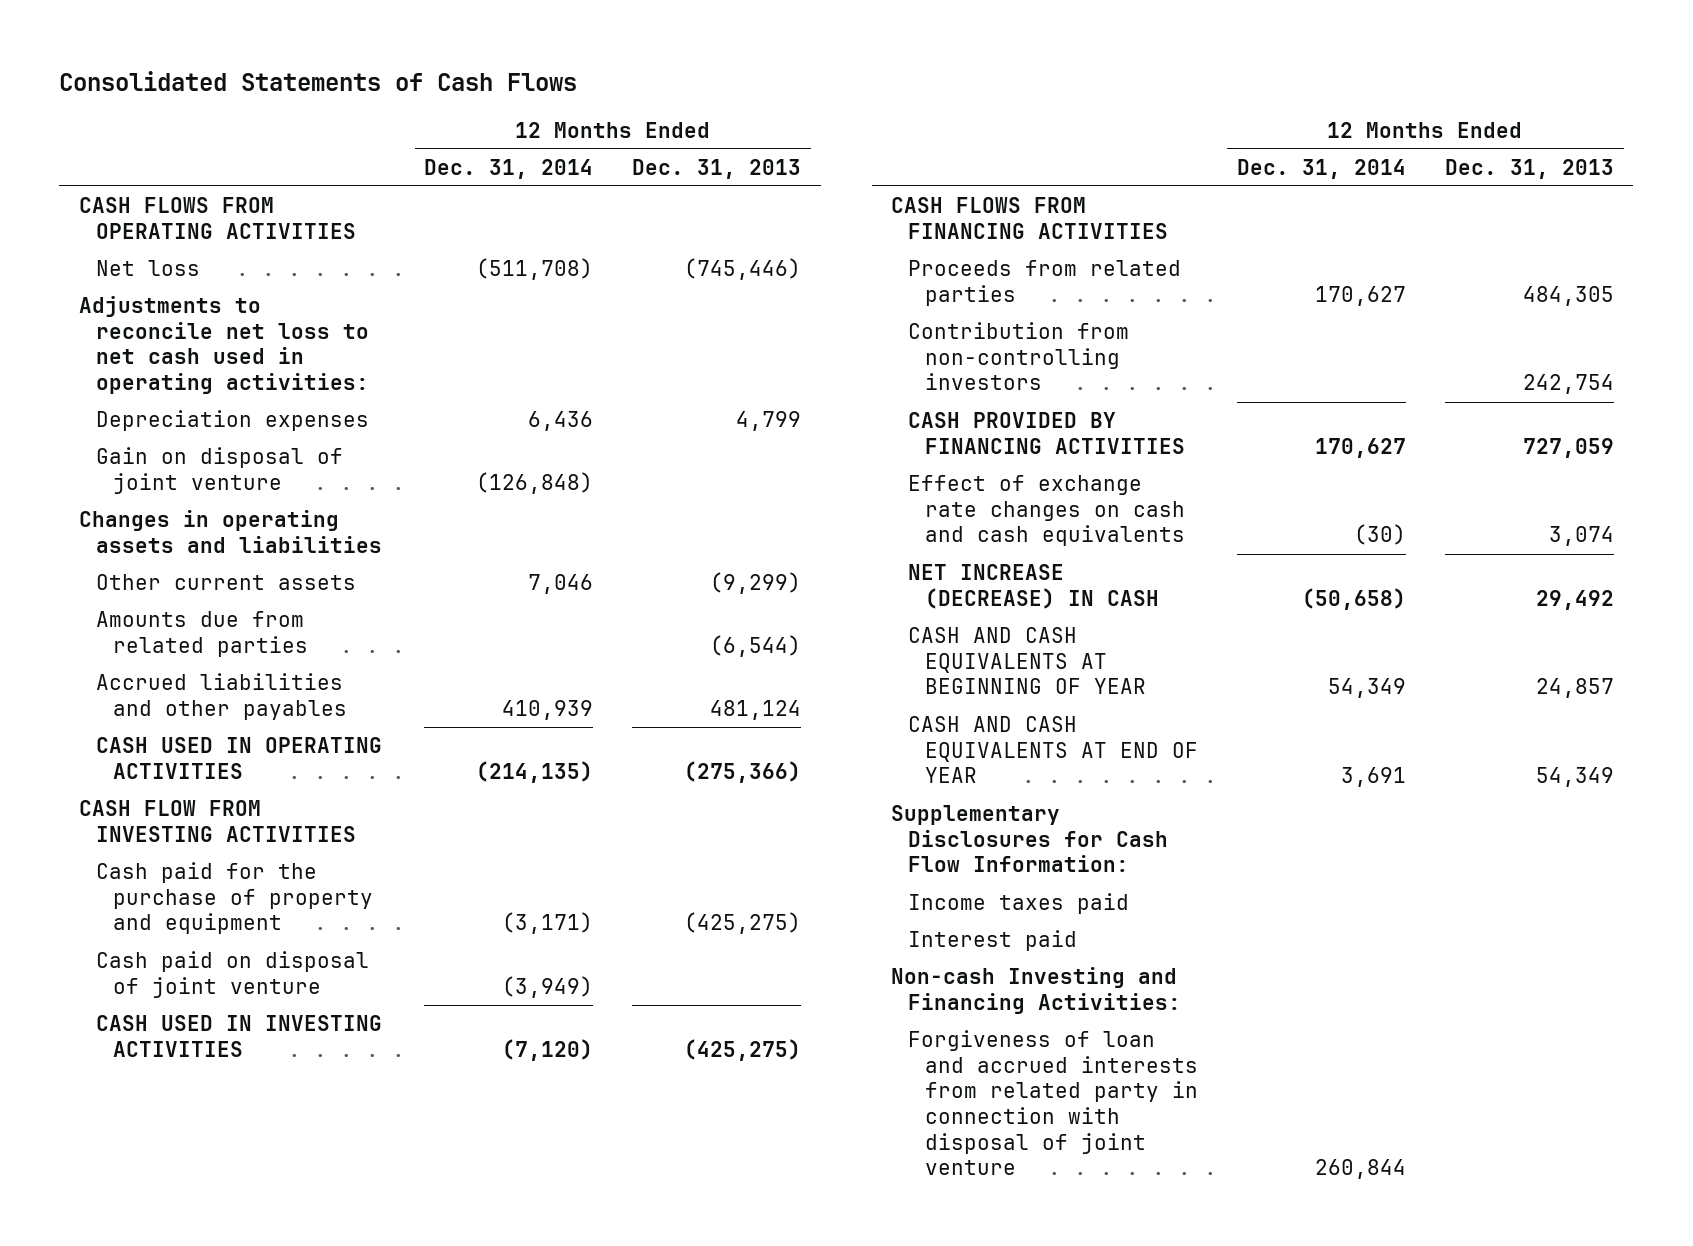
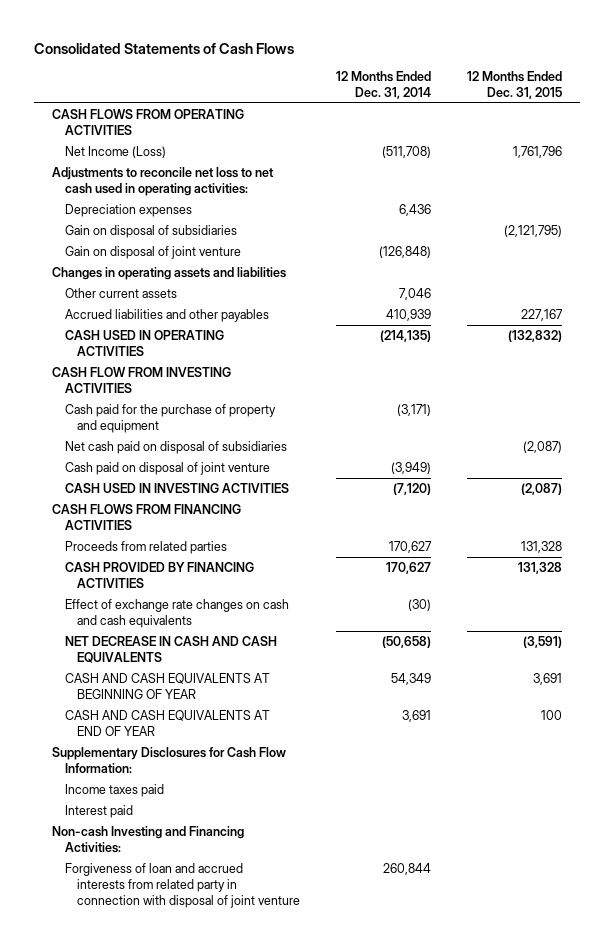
[632,158,802,179] Dec. 31, 2013 -> none
none -> [467,71,563,100] 12 Months Ended Dec. 31, 2015
[95,260,200,277] Net loss -> [64,145,166,158] Net Income (Loss)
none -> [64,224,237,238] Gain on disposal of subsidiaries
[95,611,308,657] Amounts due from related parties -> none
none -> [64,440,287,454] Net cash paid on disposal of subsidiaries
[908,322,1130,391] Contribution from non-controlling investors -> none
[908,564,1160,609] NET INCREASE (DECREASE) IN CASH -> [64,635,277,663] NET DECREASE IN CASH AND CASH EQUIVALENTS

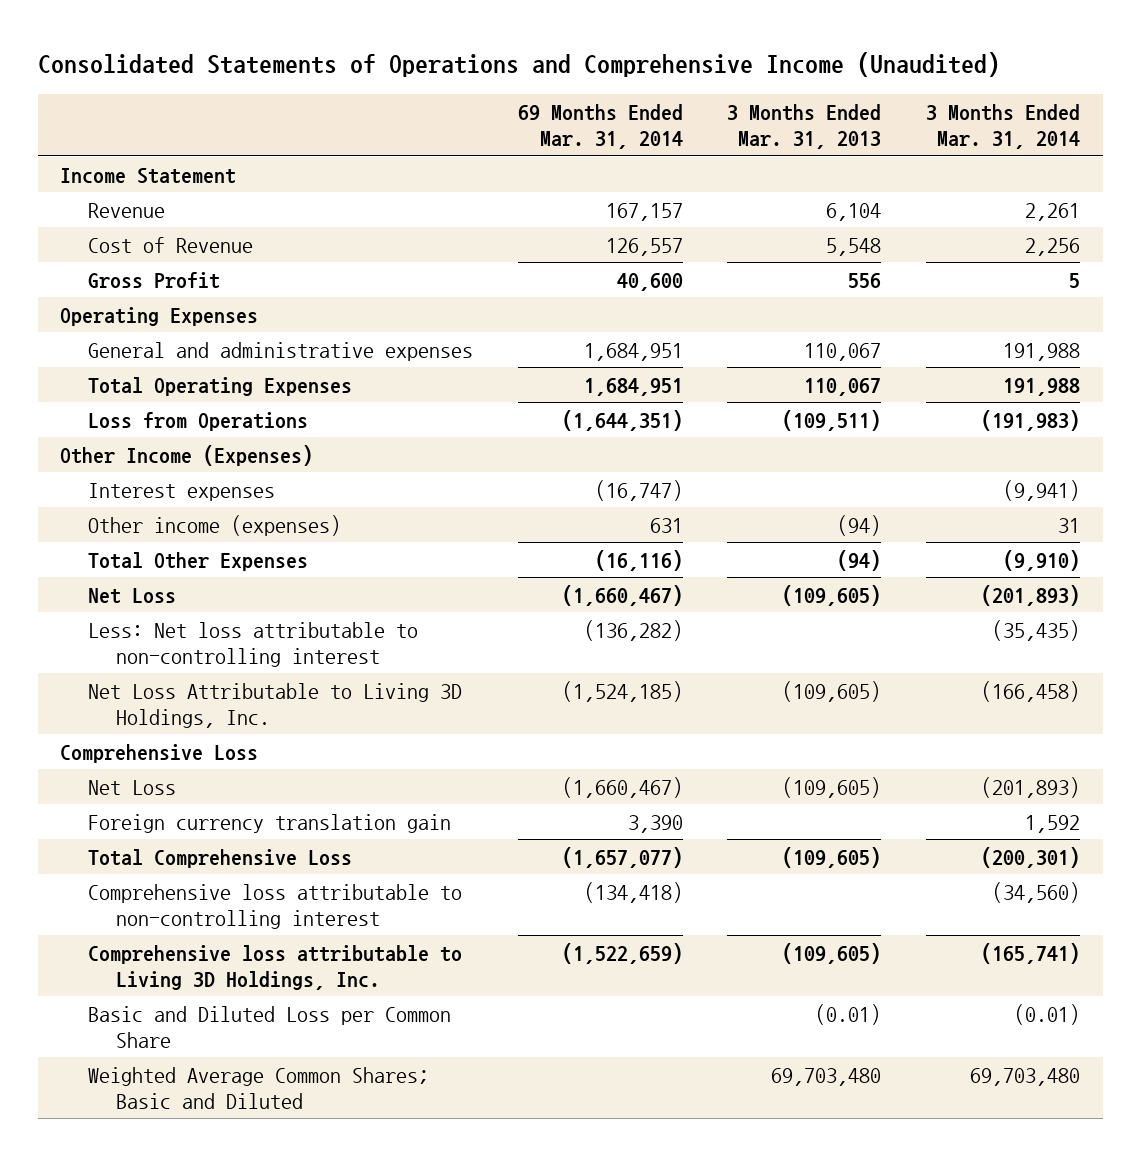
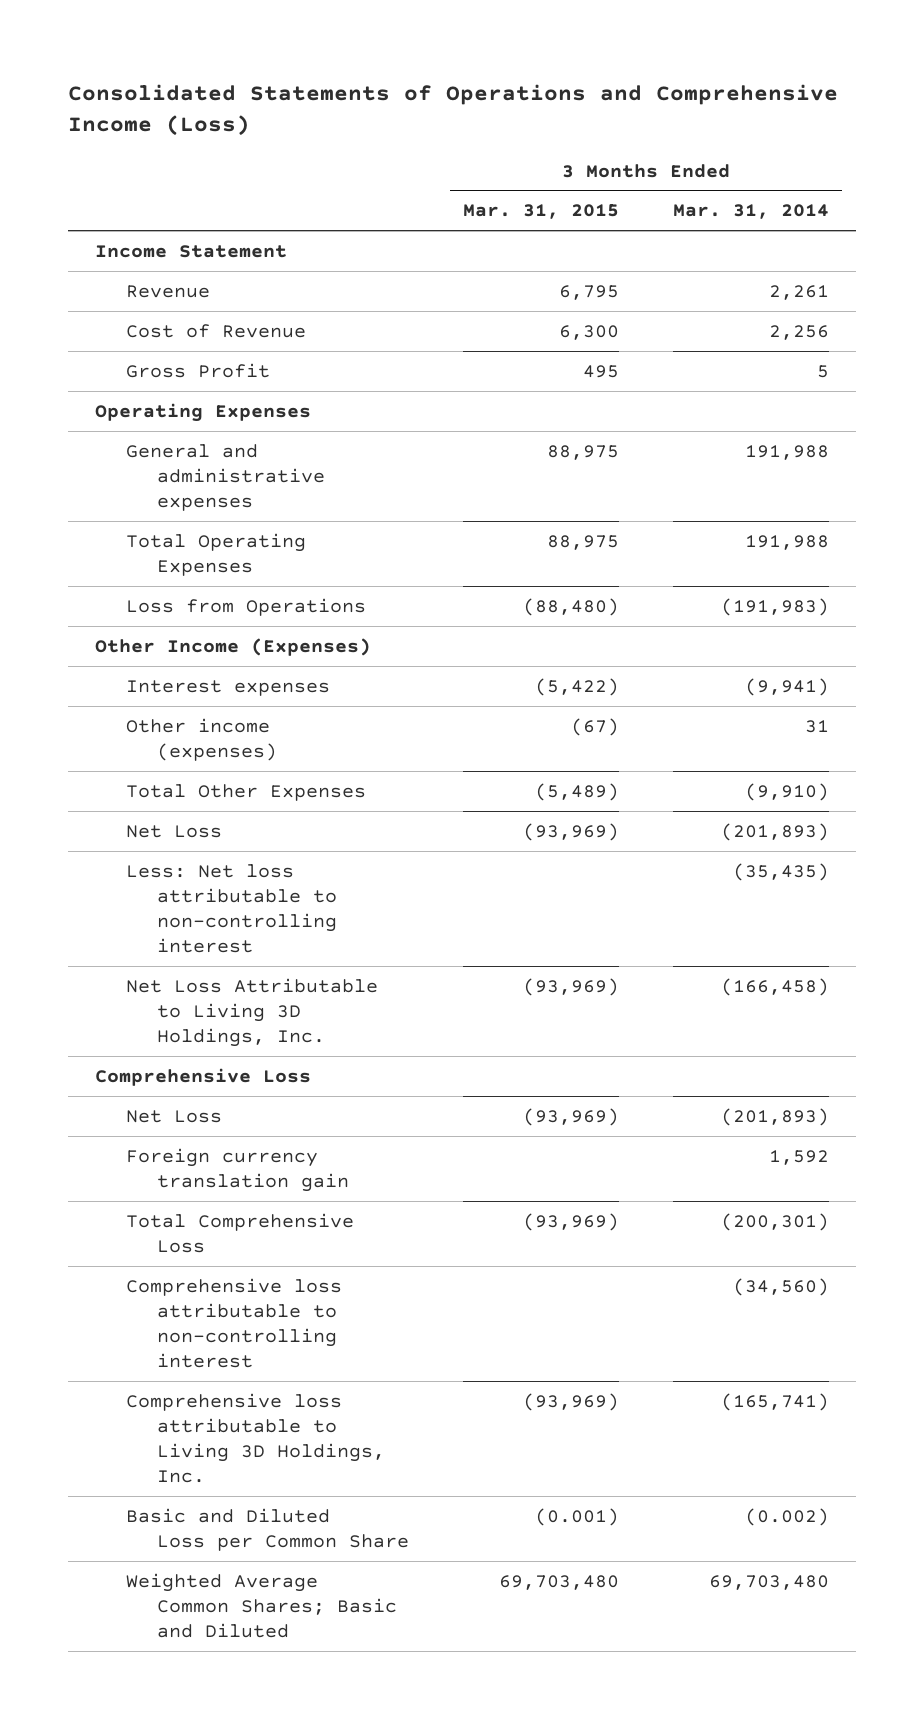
[37,52,1000,78] Consolidated Statements of Operations and Comprehensive Income (Unaudited) -> [68,83,839,136] Consolidated Statements of Operations and Comprehensive Income (Loss)
[517,103,683,150] 69 Months Ended Mar. 31, 2014 -> none
[727,103,882,150] 3 Months Ended Mar. 31, 2013 -> none
none -> [462,204,619,220] Mar. 31, 2015
[1014,1003,1081,1025] (0.01) -> [744,1507,829,1526] (0.002)

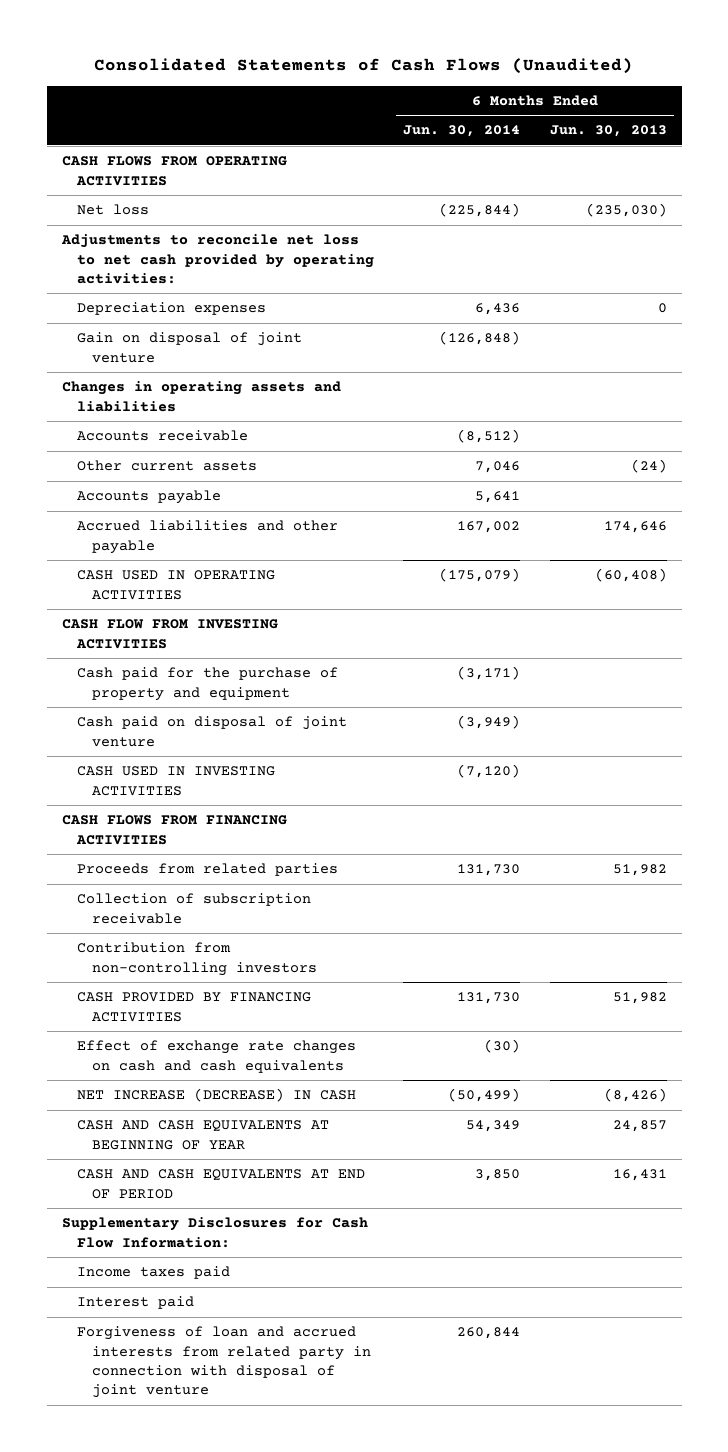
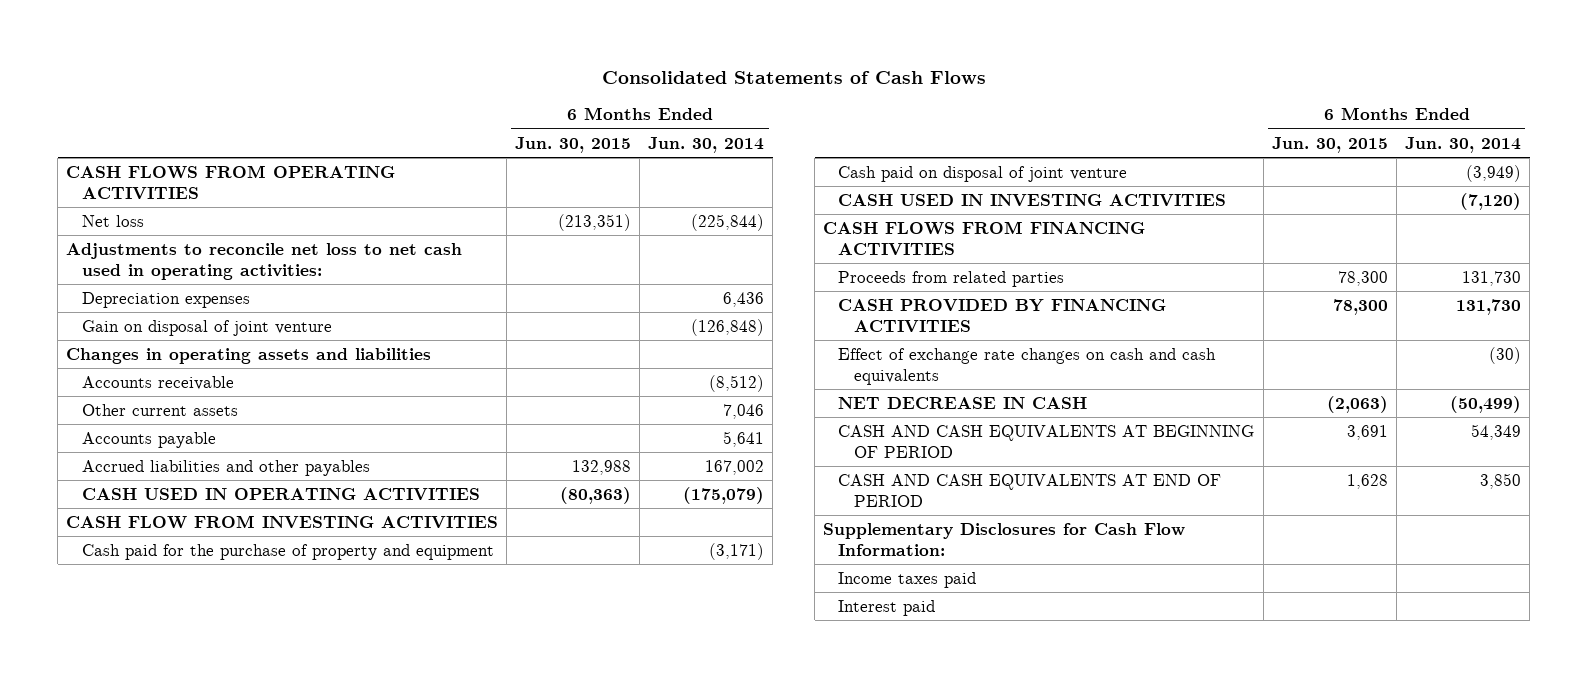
[94,58,634,75] Consolidated Statements of Cash Flows (Unaudited) -> [601,70,986,84] Consolidated Statements of Cash Flows
[549,125,667,138] Jun. 30, 2013 -> none
none -> [515,136,632,153] Jun. 30, 2015
[60,234,374,284] Adjustments to reconcile net loss to net cash provided by operating activities: -> [66,242,463,280] Adjustments to reconcile net loss to net cash used in operating activities:
[76,520,338,554] Accrued liabilities and other payable -> [81,459,370,476] Accrued liabilities and other payables
[76,893,311,924] Collection of subscription receivable -> none
[76,942,317,976] Contribution from non-controlling investors -> none
[76,1088,356,1103] NET INCREASE (DECREASE) IN CASH -> [838,396,1088,409] NET DECREASE IN CASH
[76,1120,329,1150] CASH AND CASH EQUIVALENTS AT BEGINNING OF YEAR -> [838,424,1255,458] CASH AND CASH EQUIVALENTS AT BEGINNING OF PERIOD
[76,1326,371,1399] Forgiveness of loan and accrued interests from related party in connection with disposal of joint venture -> none

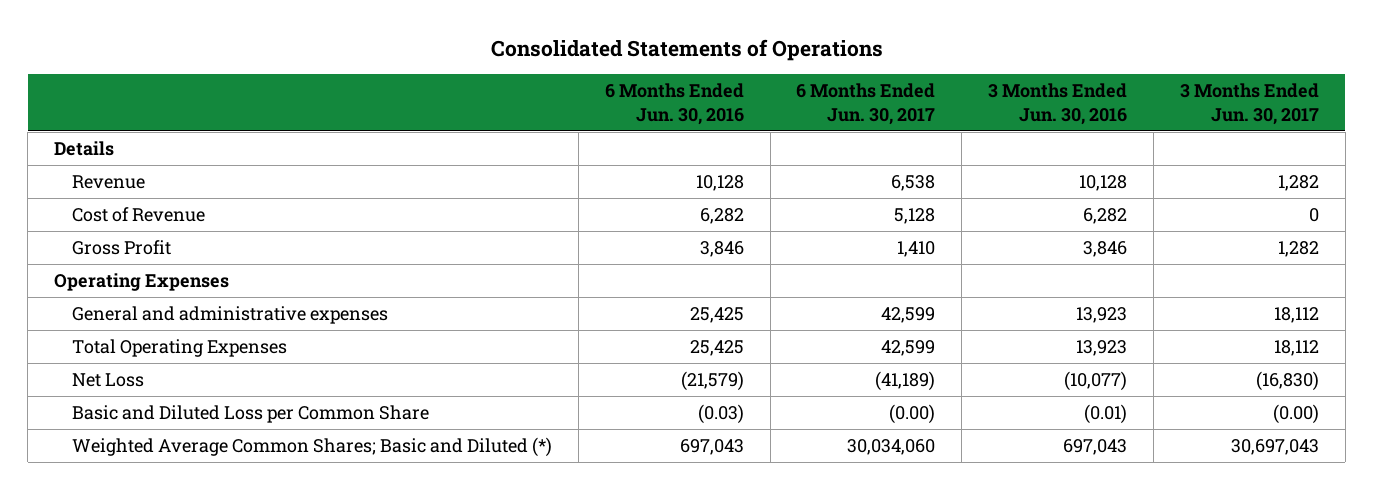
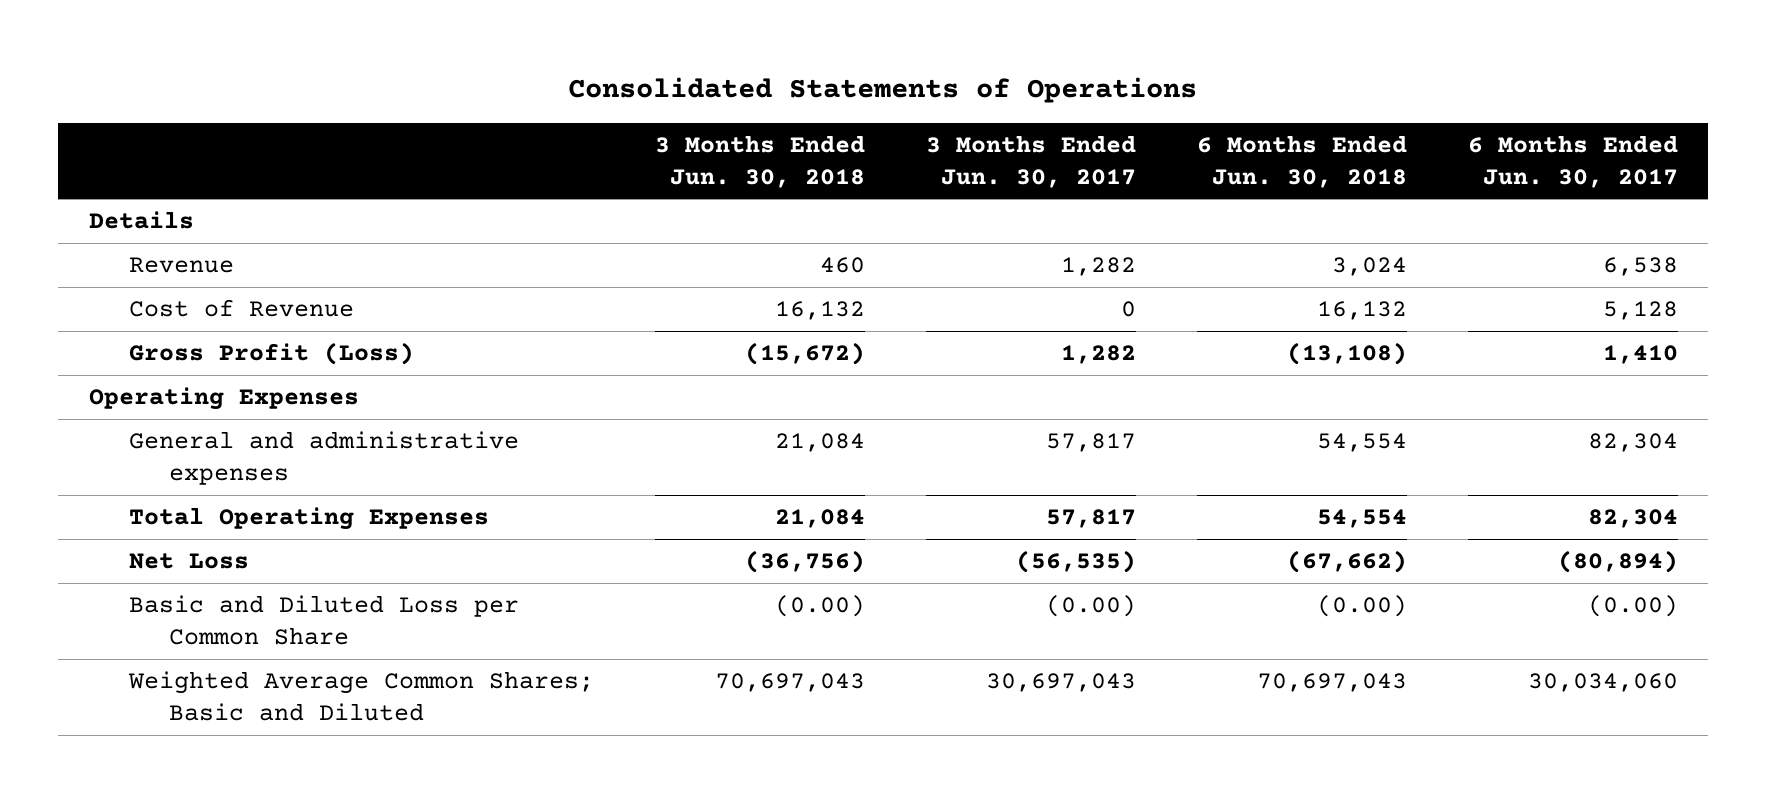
[604,83,744,125] 6 Months Ended Jun. 30, 2016 -> none
[988,83,1128,125] 3 Months Ended Jun. 30, 2016 -> none
none -> [654,134,865,188] 3 Months Ended Jun. 30, 2018
none -> [1196,134,1407,188] 6 Months Ended Jun. 30, 2018
[71,239,171,255] Gross Profit -> [128,342,414,366] Gross Profit (Loss)
[881,306,936,323] 42,599 -> [1587,433,1678,453] 82,304
[1274,306,1320,323] 18,112 -> [1045,433,1136,453] 57,817
[881,339,936,356] 42,599 -> [1587,509,1678,529] 82,304
[1274,339,1320,356] 18,112 -> [1045,509,1136,529] 57,817
[875,370,936,391] (41,189) -> [1557,550,1678,574] (80,894)
[1256,370,1320,391] (16,830) -> [1015,550,1136,574] (56,535)
[71,436,552,457] Weighted Average Common Shares; Basic and Diluted (*) -> [127,671,594,722] Weighted Average Common Shares; Basic and Diluted

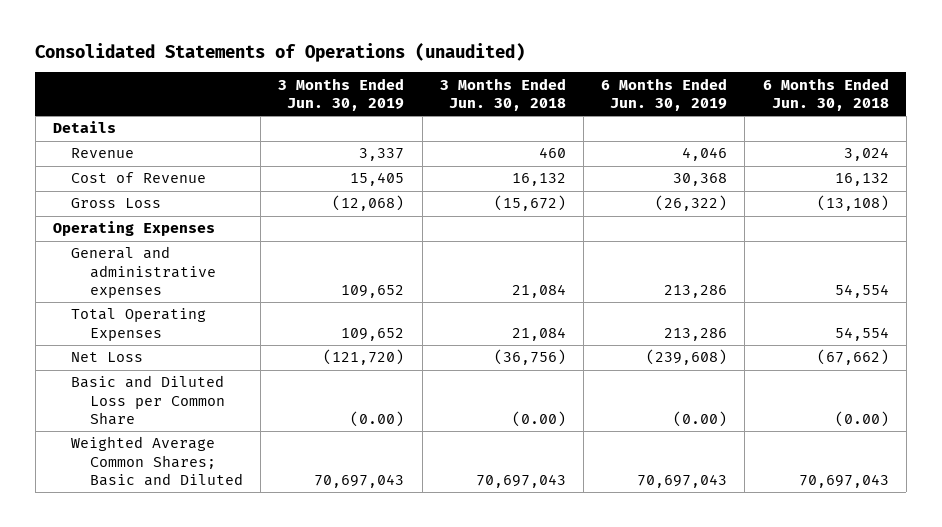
[568,77,1198,104] Consolidated Statements of Operations -> [35,42,526,62] Consolidated Statements of Operations (unaudited)
[925,134,1136,188] 3 Months Ended Jun. 30, 2017 -> none
[1467,134,1678,188] 6 Months Ended Jun. 30, 2017 -> none
none -> [278,77,405,111] 3 Months Ended Jun. 30, 2019
none -> [601,77,728,111] 6 Months Ended Jun. 30, 2019
[128,342,414,366] Gross Profit (Loss) -> [71,198,162,209] Gross Loss

